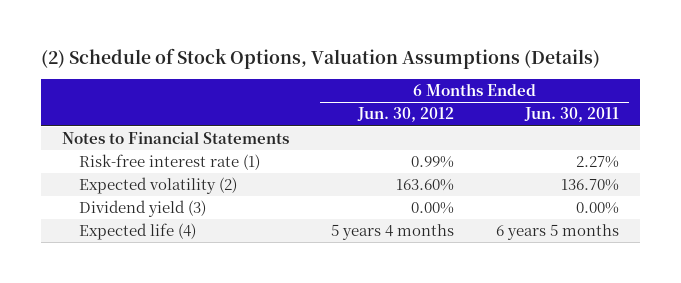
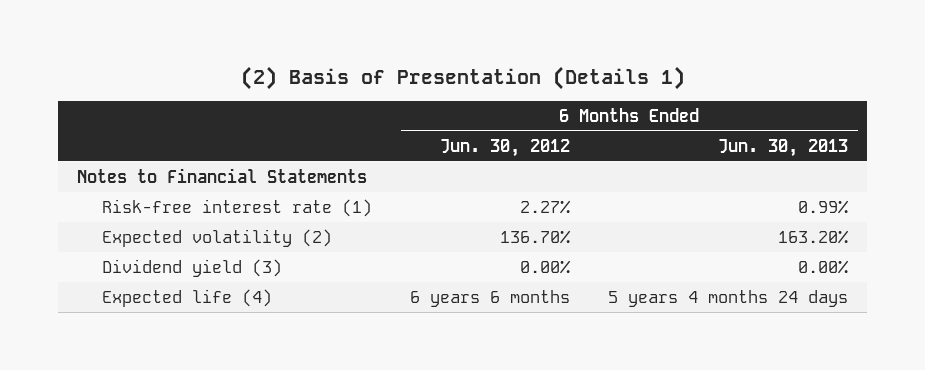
[40,48,600,70] (2) Schedule of Stock Options, Valuation Assumptions (Details) -> [240,66,685,91] (2) Basis of Presentation (Details 1)
[523,107,619,123] Jun. 30, 2011 -> none
none -> [718,138,849,157] Jun. 30, 2013
[410,156,454,169] 0.99% -> [520,199,572,214] 2.27%
[395,179,454,192] 163.60% -> [500,229,572,244] 136.70%
[330,224,454,241] 5 years 4 months -> [410,289,571,307] 6 years 6 months

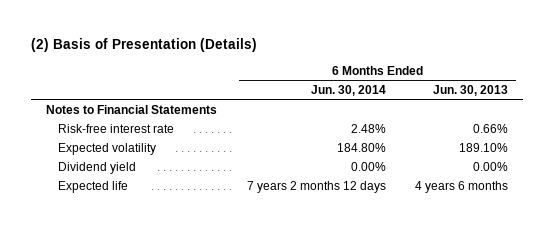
[240,66,685,91] (2) Basis of Presentation (Details 1) -> [31,38,258,53] (2) Basis of Presentation (Details)
[440,138,571,157] Jun. 30, 2012 -> none
none -> [310,84,386,96] Jun. 30, 2014
[102,198,373,217] Risk-free interest rate (1) -> [57,123,174,133] Risk-free interest rate
[798,199,850,214] 0.99% -> [473,123,509,133] 0.66%
[102,228,333,247] Expected volatility (2) -> [57,142,156,155] Expected volatility
[778,229,850,244] 163.20% -> [459,142,509,152] 189.10%
[102,258,283,277] Dividend yield (3) -> [57,161,136,174] Dividend yield
[102,288,273,307] Expected life (4) -> [57,180,128,193] Expected life
[608,289,849,307] 5 years 4 months 24 days -> [415,180,509,193] 4 years 6 months

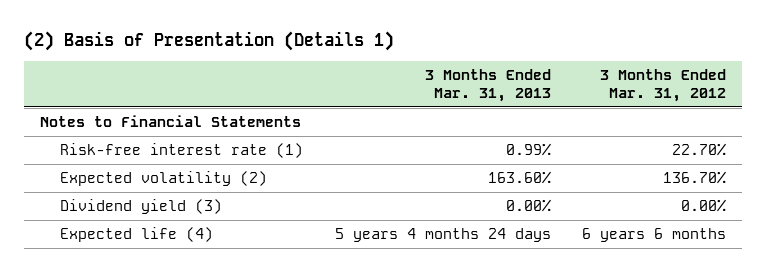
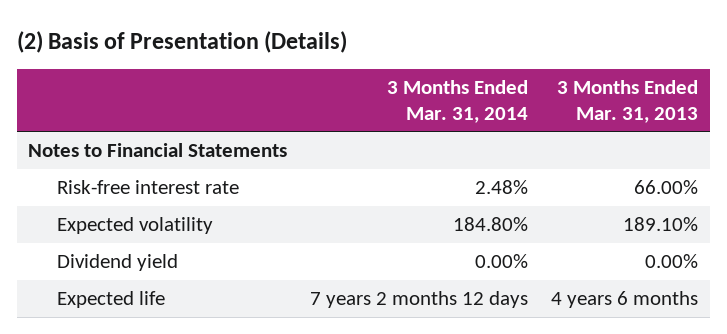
[24,31,395,52] (2) Basis of Presentation (Details 1) -> [16,30,347,53] (2) Basis of Presentation (Details)
[600,68,727,102] 3 Months Ended Mar. 31, 2012 -> none
none -> [387,80,529,123] 3 Months Ended Mar. 31, 2014
[60,143,304,159] Risk-free interest rate (1) -> [57,180,240,195] Risk-free interest rate
[505,143,551,157] 0.99% -> [634,180,699,195] 66.00%
[60,171,268,187] Expected volatility (2) -> [57,217,214,235] Expected volatility
[487,171,551,185] 163.60% -> [623,217,699,232] 189.10%
[60,199,223,215] Dividend yield (3) -> [57,254,179,272] Dividend yield
[60,227,214,243] Expected life (4) -> [57,291,166,309] Expected life
[334,228,551,243] 5 years 4 months 24 days -> [551,291,699,309] 4 years 6 months

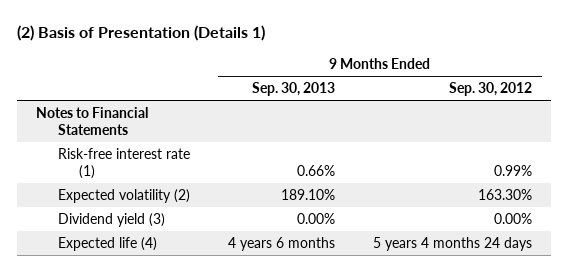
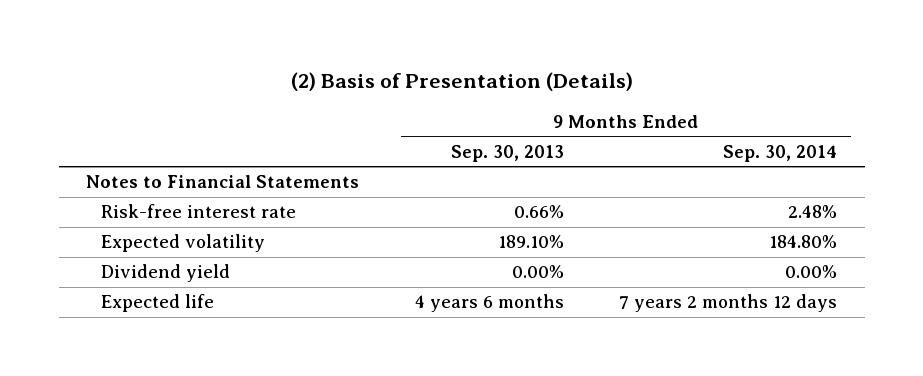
[17,25,266,42] (2) Basis of Presentation (Details 1) -> [290,71,633,91] (2) Basis of Presentation (Details)
[449,82,533,97] Sep. 30, 2012 -> none
none -> [722,144,837,162] Sep. 30, 2014
[57,147,190,180] Risk-free interest rate (1) -> [101,204,297,219] Risk-free interest rate
[57,188,190,203] Expected volatility (2) -> [101,234,266,253] Expected volatility
[57,212,165,227] Dividend yield (3) -> [101,264,231,283] Dividend yield
[57,236,157,251] Expected life (4) -> [101,294,215,313] Expected life

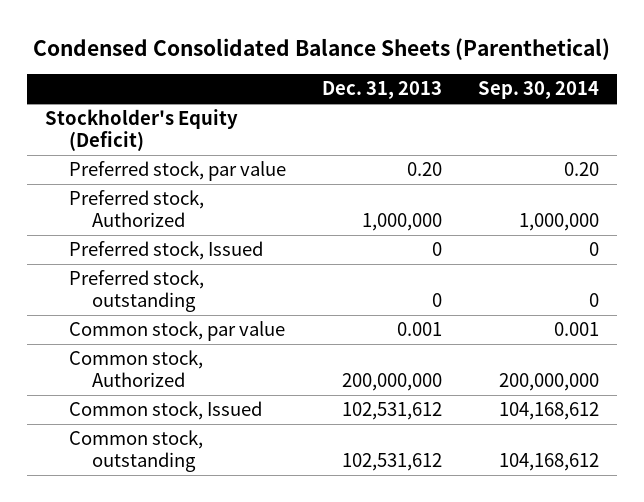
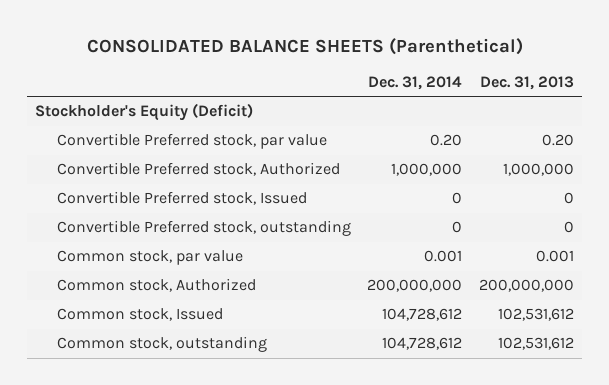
[33,37,611,60] Condensed Consolidated Balance Sheets (Parenthetical) -> [86,37,523,55] CONSOLIDATED BALANCE SHEETS (Parenthetical)
[478,81,600,100] Sep. 30, 2014 -> none
none -> [368,75,463,90] Dec. 31, 2014
[68,161,286,182] Preferred stock, par value -> [56,133,327,150] Convertible Preferred stock, par value
[68,190,204,228] Preferred stock, Authorized -> [56,162,340,177] Convertible Preferred stock, Authorized
[68,241,263,261] Preferred stock, Issued -> [56,191,307,206] Convertible Preferred stock, Issued
[68,270,204,313] Preferred stock, outstanding -> [56,220,351,237] Convertible Preferred stock, outstanding

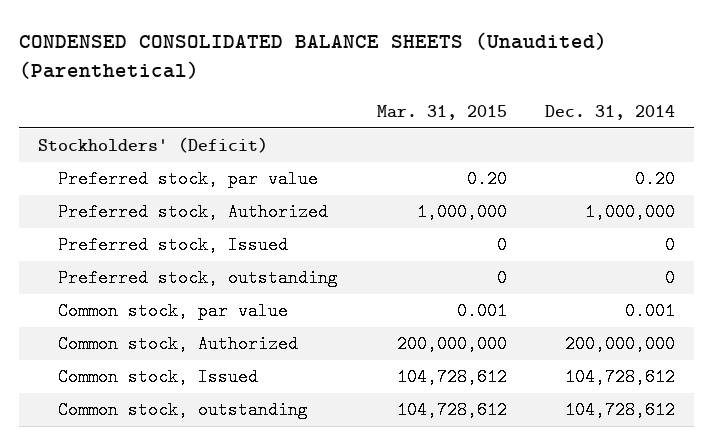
[86,37,523,55] CONSOLIDATED BALANCE SHEETS (Parenthetical) -> [18,31,607,79] CONDENSED CONSOLIDATED BALANCE SHEETS (Unaudited) (Parenthetical)
[480,75,575,90] Dec. 31, 2013 -> none
none -> [376,105,507,121] Mar. 31, 2015
[35,103,254,122] Stockholder's Equity (Deficit) -> [37,137,268,154] Stockholders' (Deficit)
[56,133,327,150] Convertible Preferred stock, par value -> [58,170,319,189] Preferred stock, par value
[56,162,340,177] Convertible Preferred stock, Authorized -> [58,203,329,222] Preferred stock, Authorized
[56,191,307,206] Convertible Preferred stock, Issued -> [58,236,289,255] Preferred stock, Issued
[56,220,351,237] Convertible Preferred stock, outstanding -> [58,269,339,288] Preferred stock, outstanding

